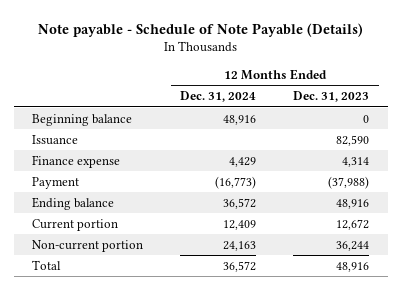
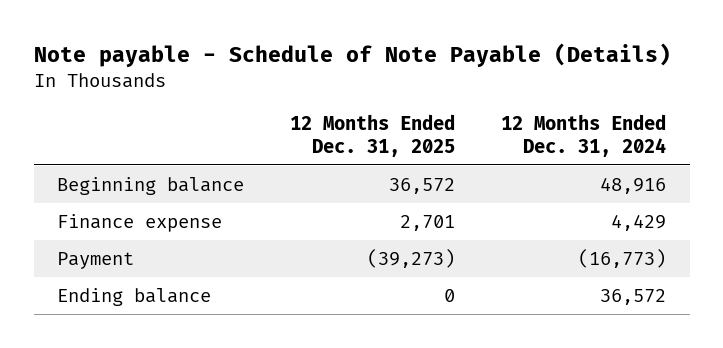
[293,91,370,103] Dec. 31, 2023 -> none
none -> [290,114,456,158] 12 Months Ended Dec. 31, 2025
[32,134,79,145] Issuance -> none
[32,218,119,231] Current portion -> none
[32,239,144,252] Non-current portion -> none
[32,259,62,270] Total -> none

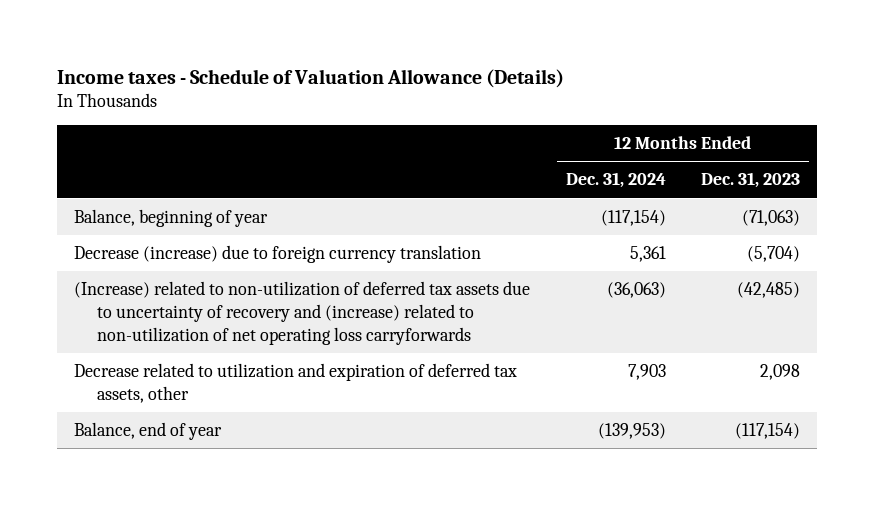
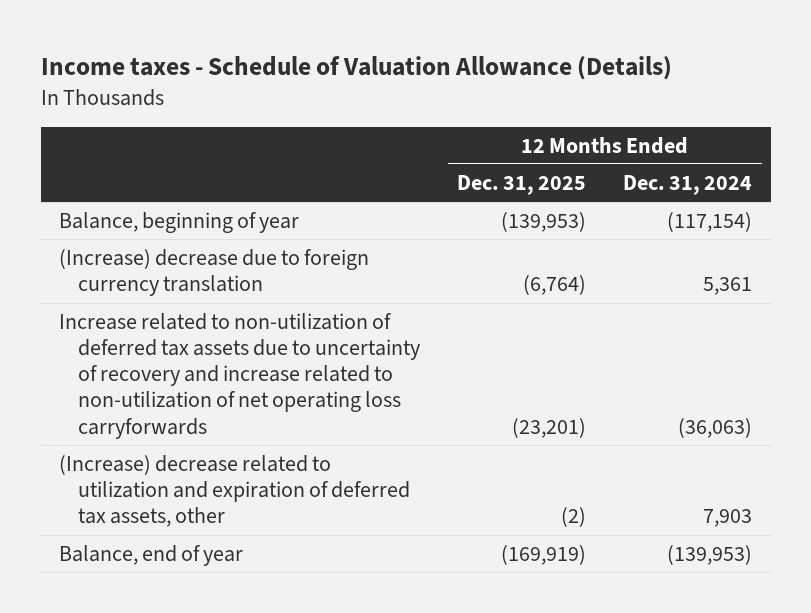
[700,172,800,189] Dec. 31, 2023 -> none
none -> [457,174,587,195] Dec. 31, 2025
[74,245,482,264] Decrease (increase) due to foreign currency translation -> [59,248,370,297] (Increase) decrease due to foreign currency translation
[74,281,531,345] (Increase) related to non-utilization of deferred tax assets due to uncertainty of recovery and (increase) related to non-utilization of net operating loss carryforwards -> [59,312,421,439] Increase related to non-utilization of deferred tax assets due to uncertainty of recovery and increase related to non-utilization of net operating loss carryforwards
[74,363,518,403] Decrease related to utilization and expiration of deferred tax assets, other -> [59,454,411,528] (Increase) decrease related to utilization and expiration of deferred tax assets, other

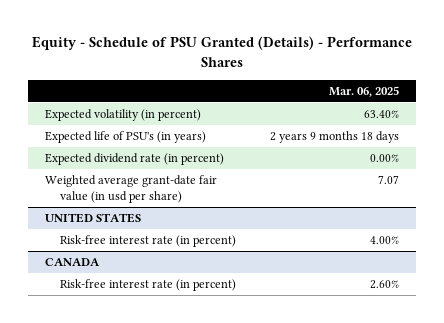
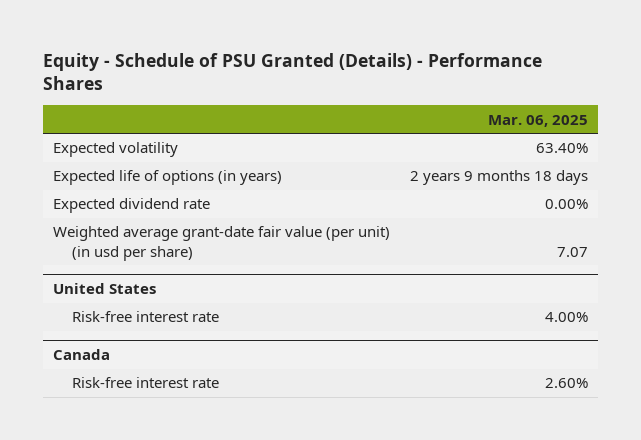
[44,109,201,122] Expected volatility (in percent) -> [53,142,179,158] Expected volatility
[44,131,206,144] Expected life of PSU's (in years) -> [53,170,283,186] Expected life of options (in years)
[44,153,224,166] Expected dividend rate (in percent) -> [53,198,211,214] Expected dividend rate
[44,175,217,203] Weighted average grant-date fair value (in usd per share) -> [53,226,391,261] Weighted average grant-date fair value (per unit) (in usd per share)
[44,213,141,224] UNITED STATES -> [53,283,157,295] United States
[60,235,237,248] Risk-free interest rate (in percent) -> [72,311,220,323] Risk-free interest rate
[44,258,100,267] CANADA -> [53,349,111,361] Canada
[60,279,237,292] Risk-free interest rate (in percent) -> [72,377,220,389] Risk-free interest rate

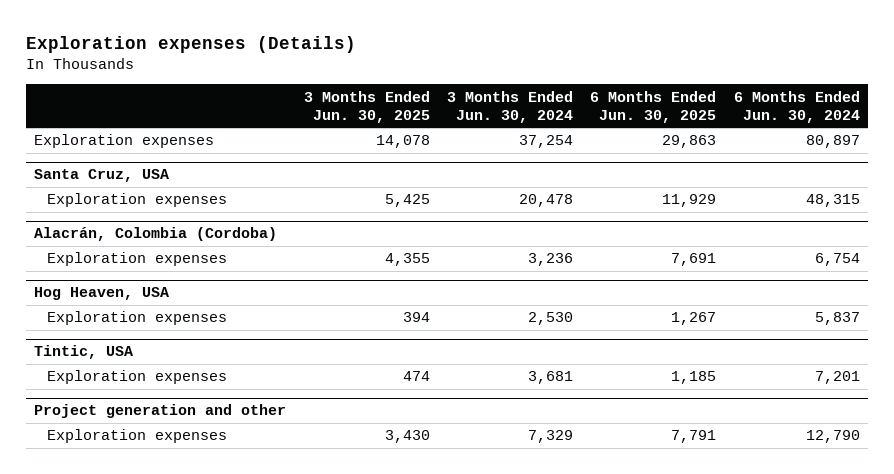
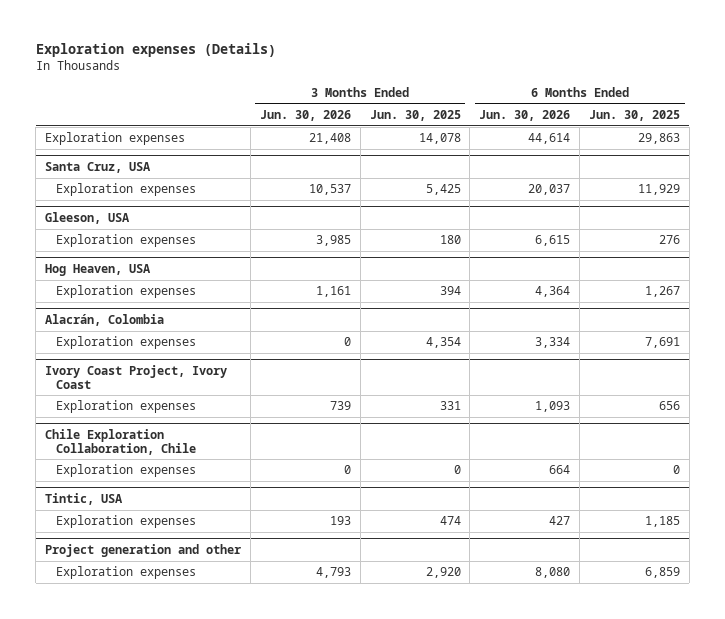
[447,90,574,123] 3 Months Ended Jun. 30, 2024 -> none
[733,90,860,123] 6 Months Ended Jun. 30, 2024 -> none
none -> [259,109,351,121] Jun. 30, 2026
none -> [479,109,571,121] Jun. 30, 2026
[34,227,278,242] Alacrán, Colombia (Cordoba) -> none
none -> [45,212,131,225] Gleeson, USA
[384,253,430,267] 4,355 -> [439,235,461,245] 180
[671,253,717,267] 7,691 -> [659,235,681,245] 276
none -> [45,314,165,327] Alacrán, Colombia
none -> [55,336,196,350] Exploration expenses
none -> [45,365,228,389] Ivory Coast Project, Ivory Coast
none -> [55,400,196,414] Exploration expenses
none -> [45,429,196,455] Chile Exploration Collaboration, Chile
none -> [55,464,196,478] Exploration expenses
[384,430,430,444] 3,430 -> [425,567,461,579] 2,920
[671,430,717,444] 7,791 -> [645,567,681,579] 6,859

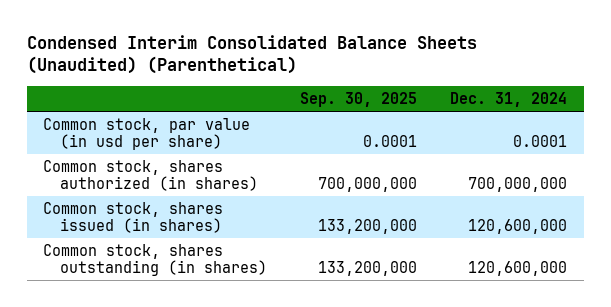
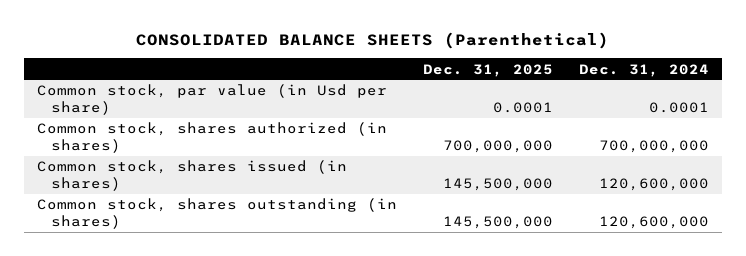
[26,35,477,75] Condensed Interim Consolidated Balance Sheets (Unaudited) (Parenthetical) -> [136,32,610,50] CONSOLIDATED BALANCE SHEETS (Parenthetical)
[300,91,418,107] Sep. 30, 2025 -> none
none -> [423,63,554,77] Dec. 31, 2025
[43,117,251,150] Common stock, par value (in usd per share) -> [37,84,388,115] Common stock, par value (in Usd per share)

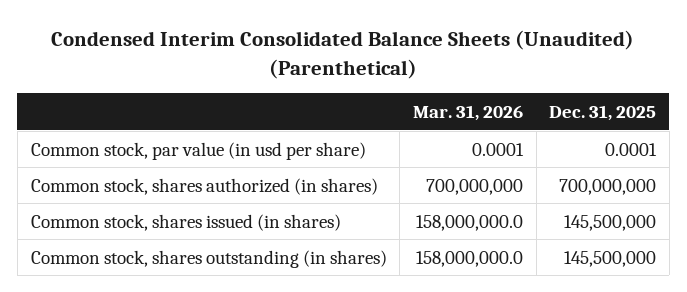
[136,32,610,50] CONSOLIDATED BALANCE SHEETS (Parenthetical) -> [51,30,635,79] Condensed Interim Consolidated Balance Sheets (Unaudited) (Parenthetical)
[578,63,709,77] Dec. 31, 2024 -> none
none -> [412,104,523,121] Mar. 31, 2026
[37,84,388,115] Common stock, par value (in Usd per share) -> [30,141,366,160] Common stock, par value (in usd per share)

